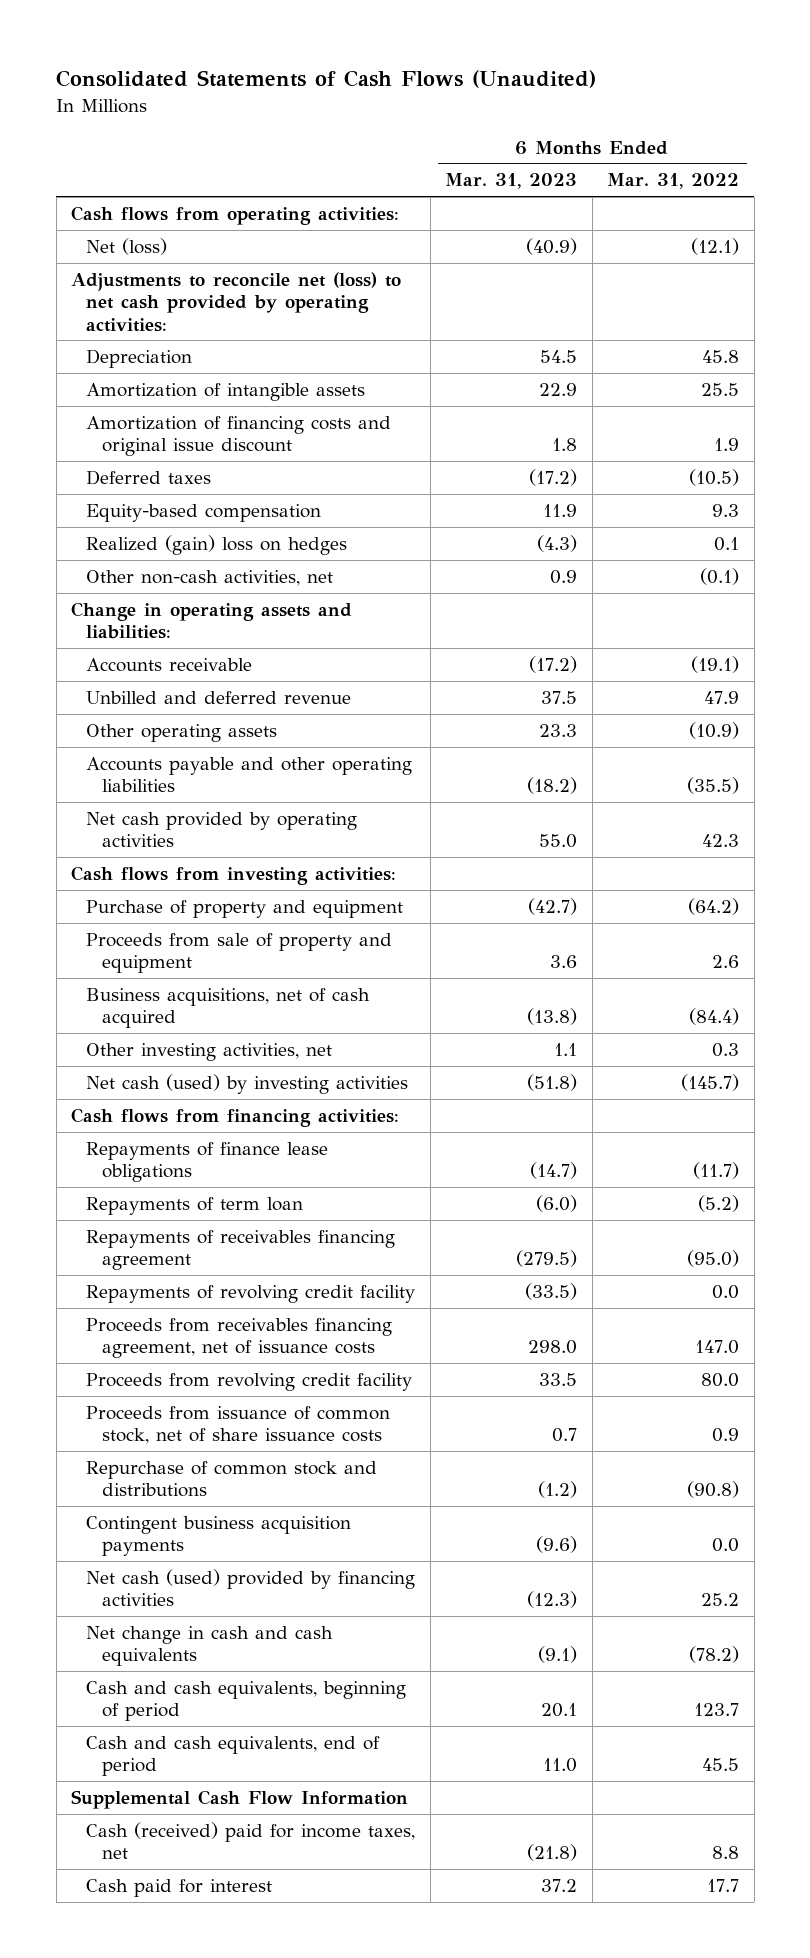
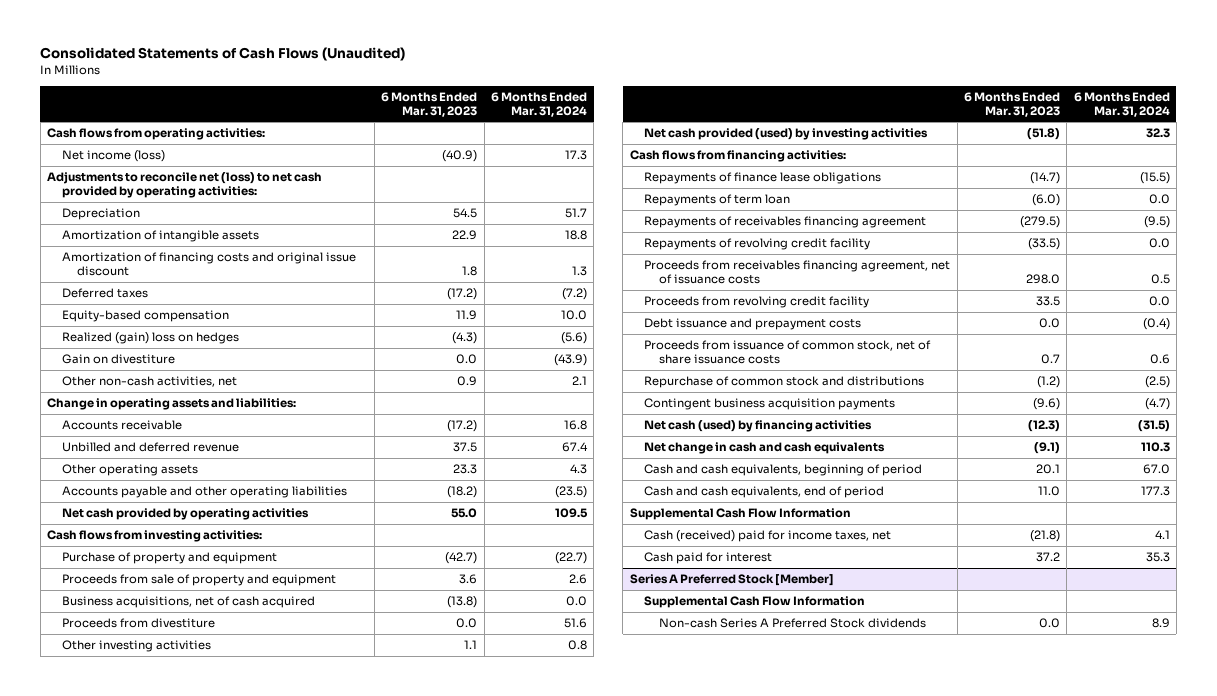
[607,173,740,190] Mar. 31, 2022 -> none
none -> [491,91,588,117] 6 Months Ended Mar. 31, 2024
[86,237,168,255] Net (loss) -> [61,150,165,163] Net income (loss)
none -> [61,354,175,365] Gain on divestiture
none -> [61,618,215,629] Proceeds from divestiture
[86,1042,333,1061] Other investing activities, net -> [61,640,211,653] Other investing activities
[86,1073,409,1094] Net cash (used) by investing activities -> [644,128,929,141] Net cash provided (used) by investing activities
none -> [644,318,862,331] Debt issuance and prepayment costs
[86,1568,416,1607] Net cash (used) provided by financing activities -> [644,420,873,433] Net cash (used) by financing activities
none -> [629,574,834,587] Series A Preferred Stock [Member]
none -> [644,596,866,609] Supplemental Cash Flow Information
none -> [659,618,927,629] Non-cash Series A Preferred Stock dividends

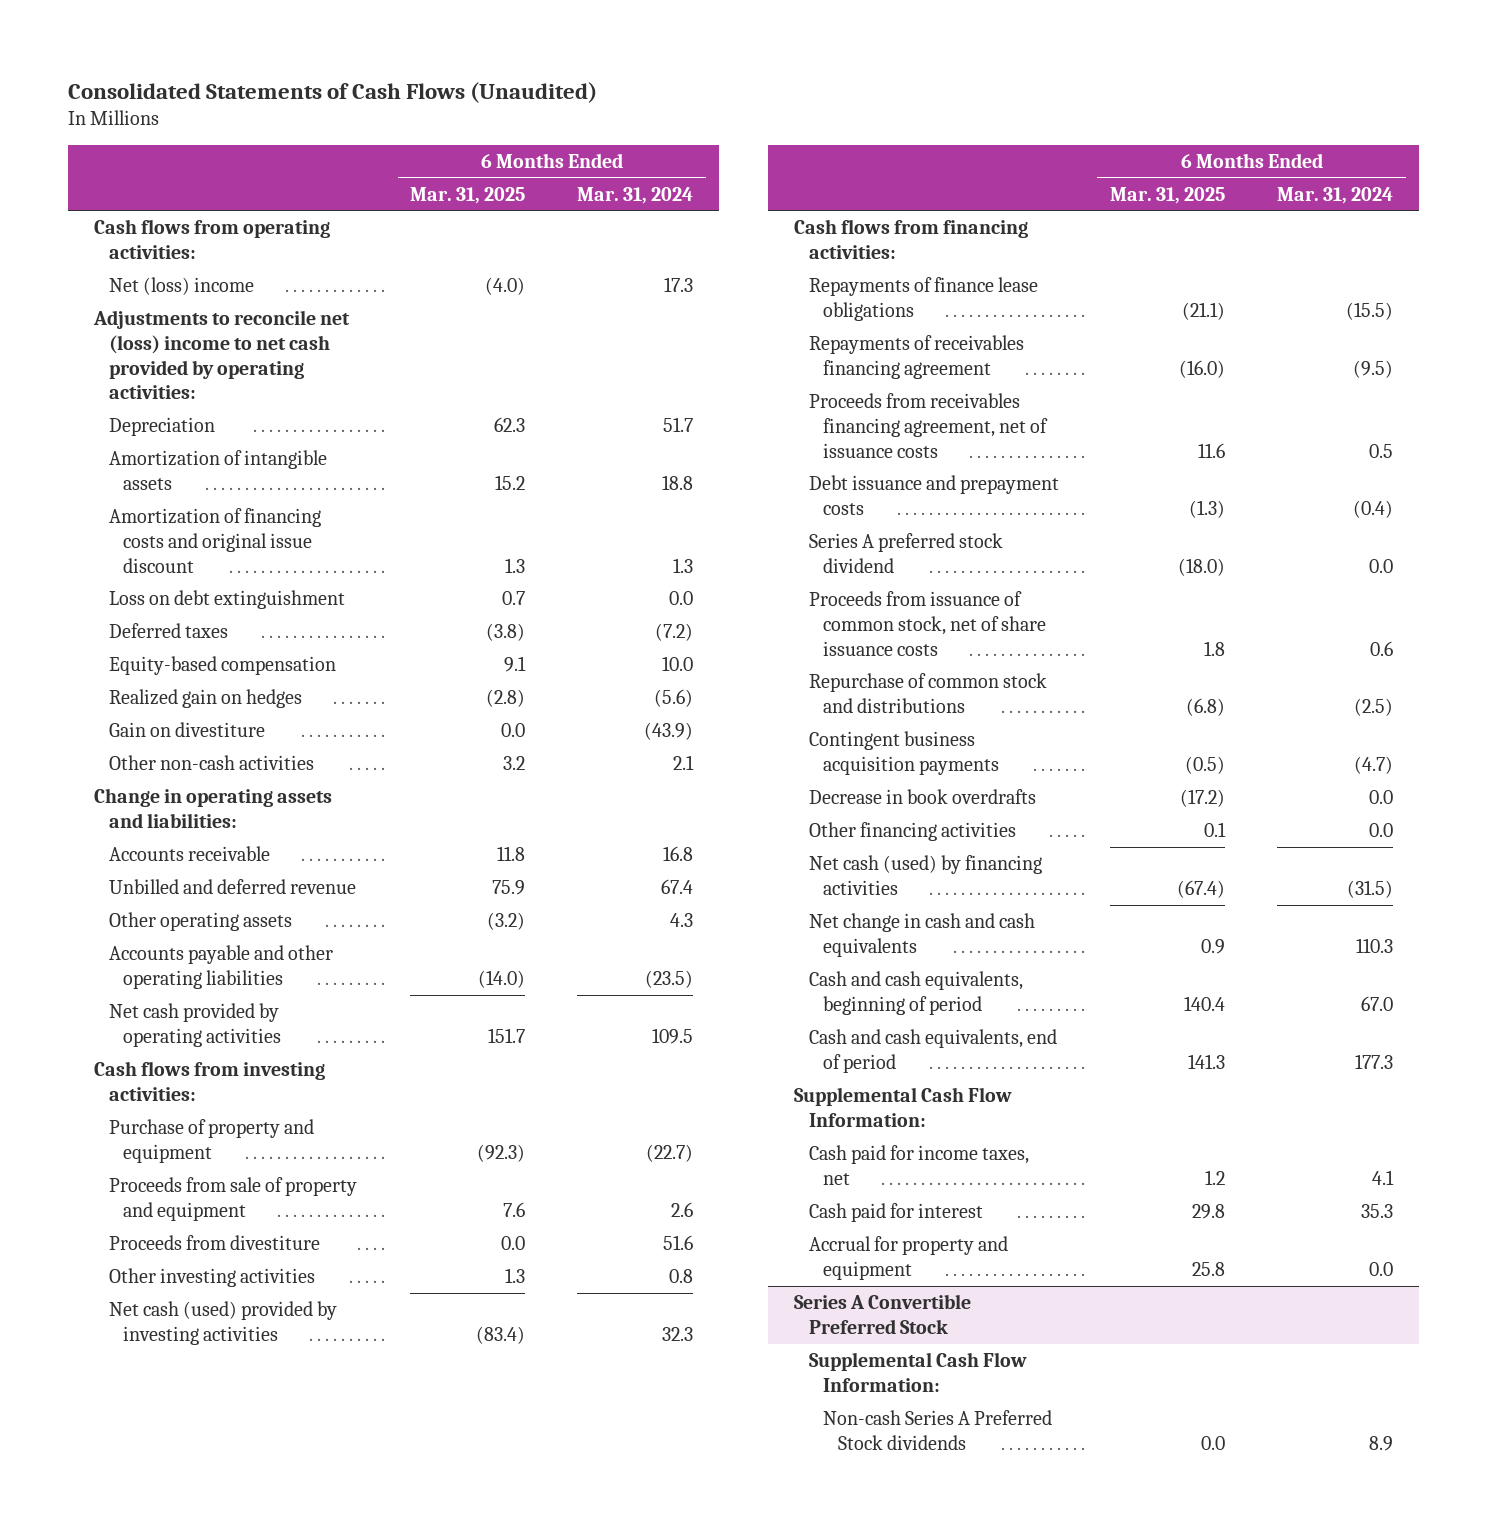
[381,91,478,117] 6 Months Ended Mar. 31, 2023 -> none
none -> [410,186,526,204] Mar. 31, 2025
[61,150,165,163] Net income (loss) -> [108,277,254,296] Net (loss) income
[47,172,323,199] Adjustments to reconcile net (loss) to net cash provided by operating activities: -> [93,310,351,400] Adjustments to reconcile net (loss) income to net cash provided by operating activities:
none -> [108,590,345,610] Loss on debt extinguishment
[61,332,239,345] Realized (gain) loss on hedges -> [108,689,302,709] Realized gain on hedges
[61,376,237,388] Other non-cash activities, net -> [108,755,314,771] Other non-cash activities
[61,596,315,609] Business acquisitions, net of cash acquired -> none
[644,128,929,141] Net cash provided (used) by investing activities -> [108,1301,337,1345] Net cash (used) provided by investing activities
[644,194,791,207] Repayments of term loan -> none
[644,238,871,251] Repayments of revolving credit facility -> none
[644,296,870,309] Proceeds from revolving credit facility -> none
none -> [808,533,1003,573] Series A preferred stock dividend
none -> [808,789,1036,805] Decrease in book overdrafts
none -> [808,822,1016,842] Other financing activities
[629,508,851,521] Supplemental Cash Flow Information -> [793,1087,1012,1127] Supplemental Cash Flow Information:
[644,530,892,543] Cash (received) paid for income taxes, net -> [808,1145,1029,1185] Cash paid for income taxes, net
none -> [808,1236,1008,1280] Accrual for property and equipment
[629,574,834,587] Series A Preferred Stock [Member] -> [793,1294,971,1334] Series A Convertible Preferred Stock
[644,596,866,609] Supplemental Cash Flow Information -> [808,1352,1027,1392] Supplemental Cash Flow Information:

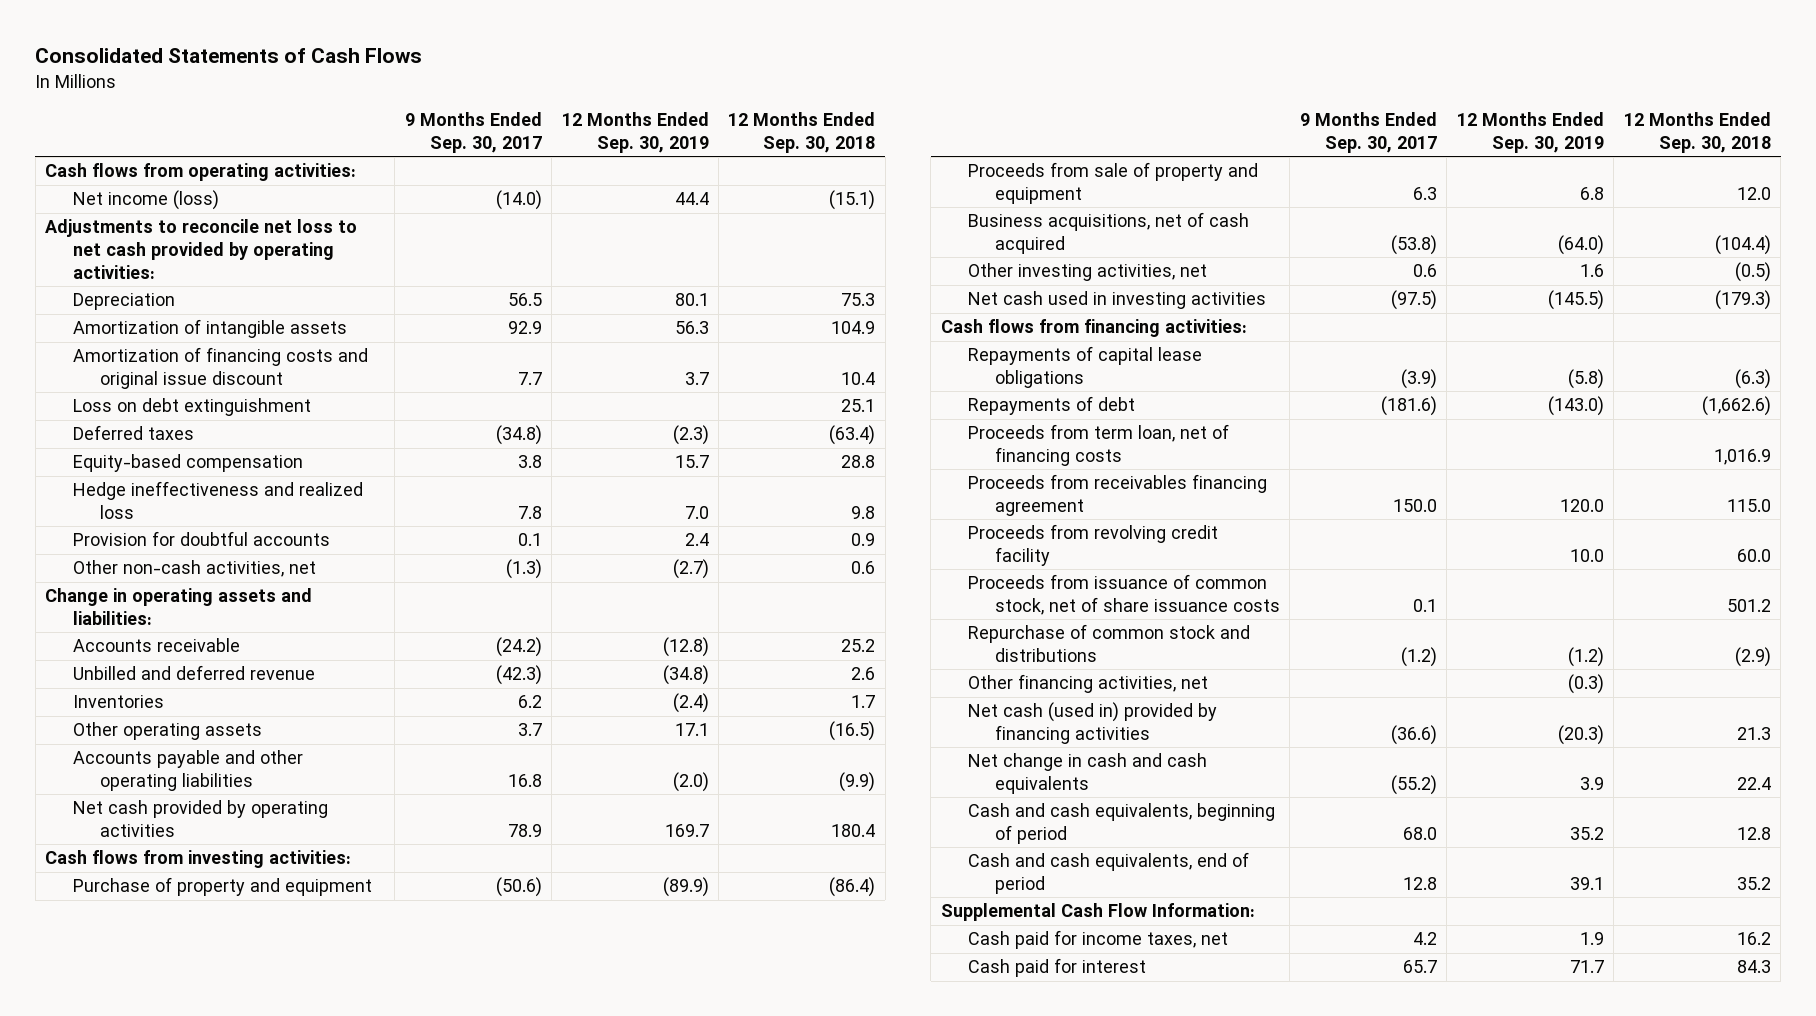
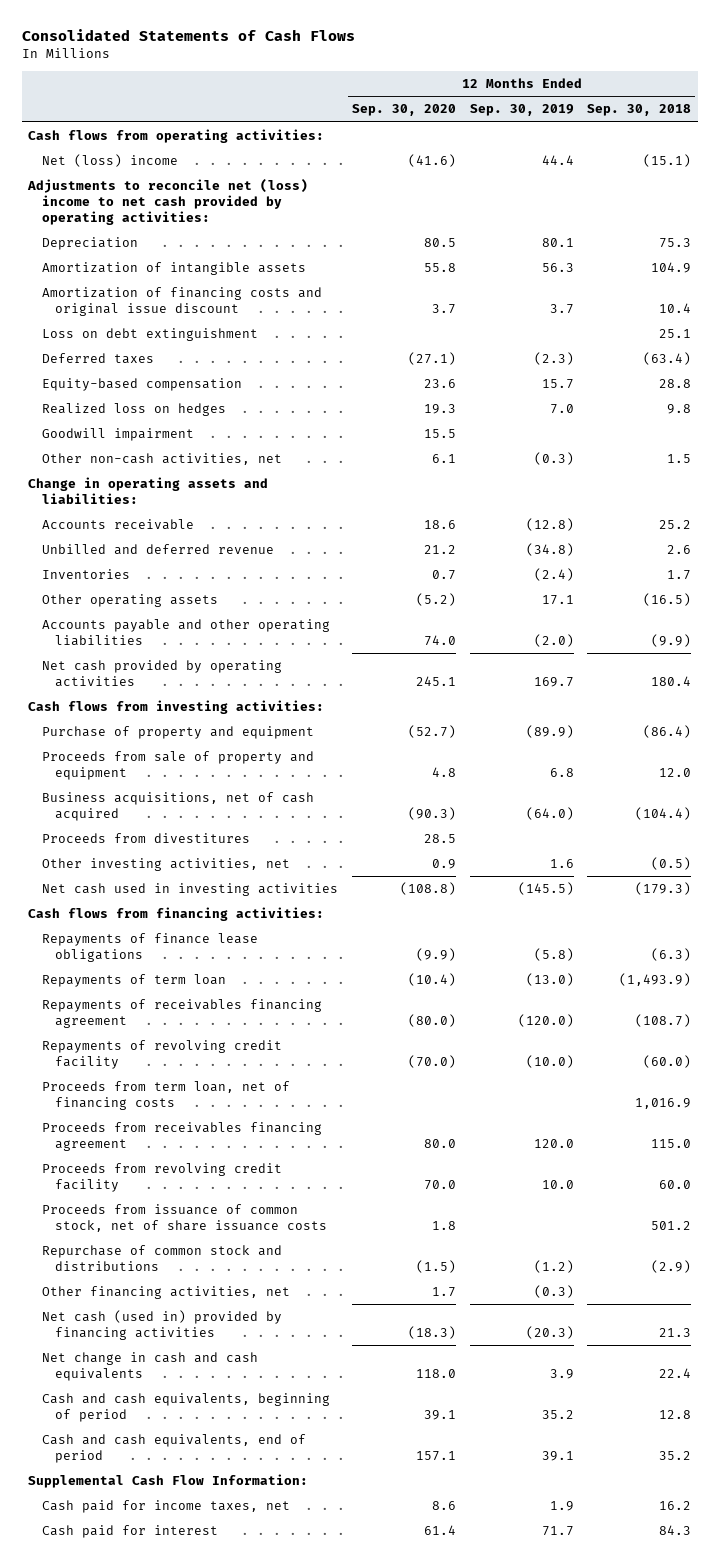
[404,112,542,153] 9 Months Ended Sep. 30, 2017 -> none
none -> [351,104,456,117] Sep. 30, 2020
[72,190,219,211] Net income (loss) -> [41,154,178,168] Net (loss) income
[45,219,358,279] Adjustments to reconcile net loss to net cash provided by operating activities: -> [27,179,309,226] Adjustments to reconcile net (loss) income to net cash provided by operating activities:
[72,531,330,547] Provision for doubtful accounts -> none
[72,481,363,519] Hedge ineffectiveness and realized loss -> [41,403,226,417] Realized loss on hedges
none -> [41,428,194,442] Goodwill impairment
[672,559,709,580] (2.7) -> [533,452,574,466] (0.3)
[851,561,876,575] 0.6 -> [667,454,692,464] 1.5
none -> [41,833,250,844] Proceeds from divestitures
[967,346,1202,388] Repayments of capital lease obligations -> [41,933,258,963] Repayments of finance lease obligations
[967,396,1135,416] Repayments of debt -> [41,974,226,988] Repayments of term loan
[1547,396,1604,417] (143.0) -> [525,973,574,987] (13.0)
[1701,396,1771,417] (1,662.6) -> [619,973,692,987] (1,493.9)
none -> [41,999,322,1029] Repayments of receivables financing agreement
none -> [41,1040,282,1070] Repayments of revolving credit facility

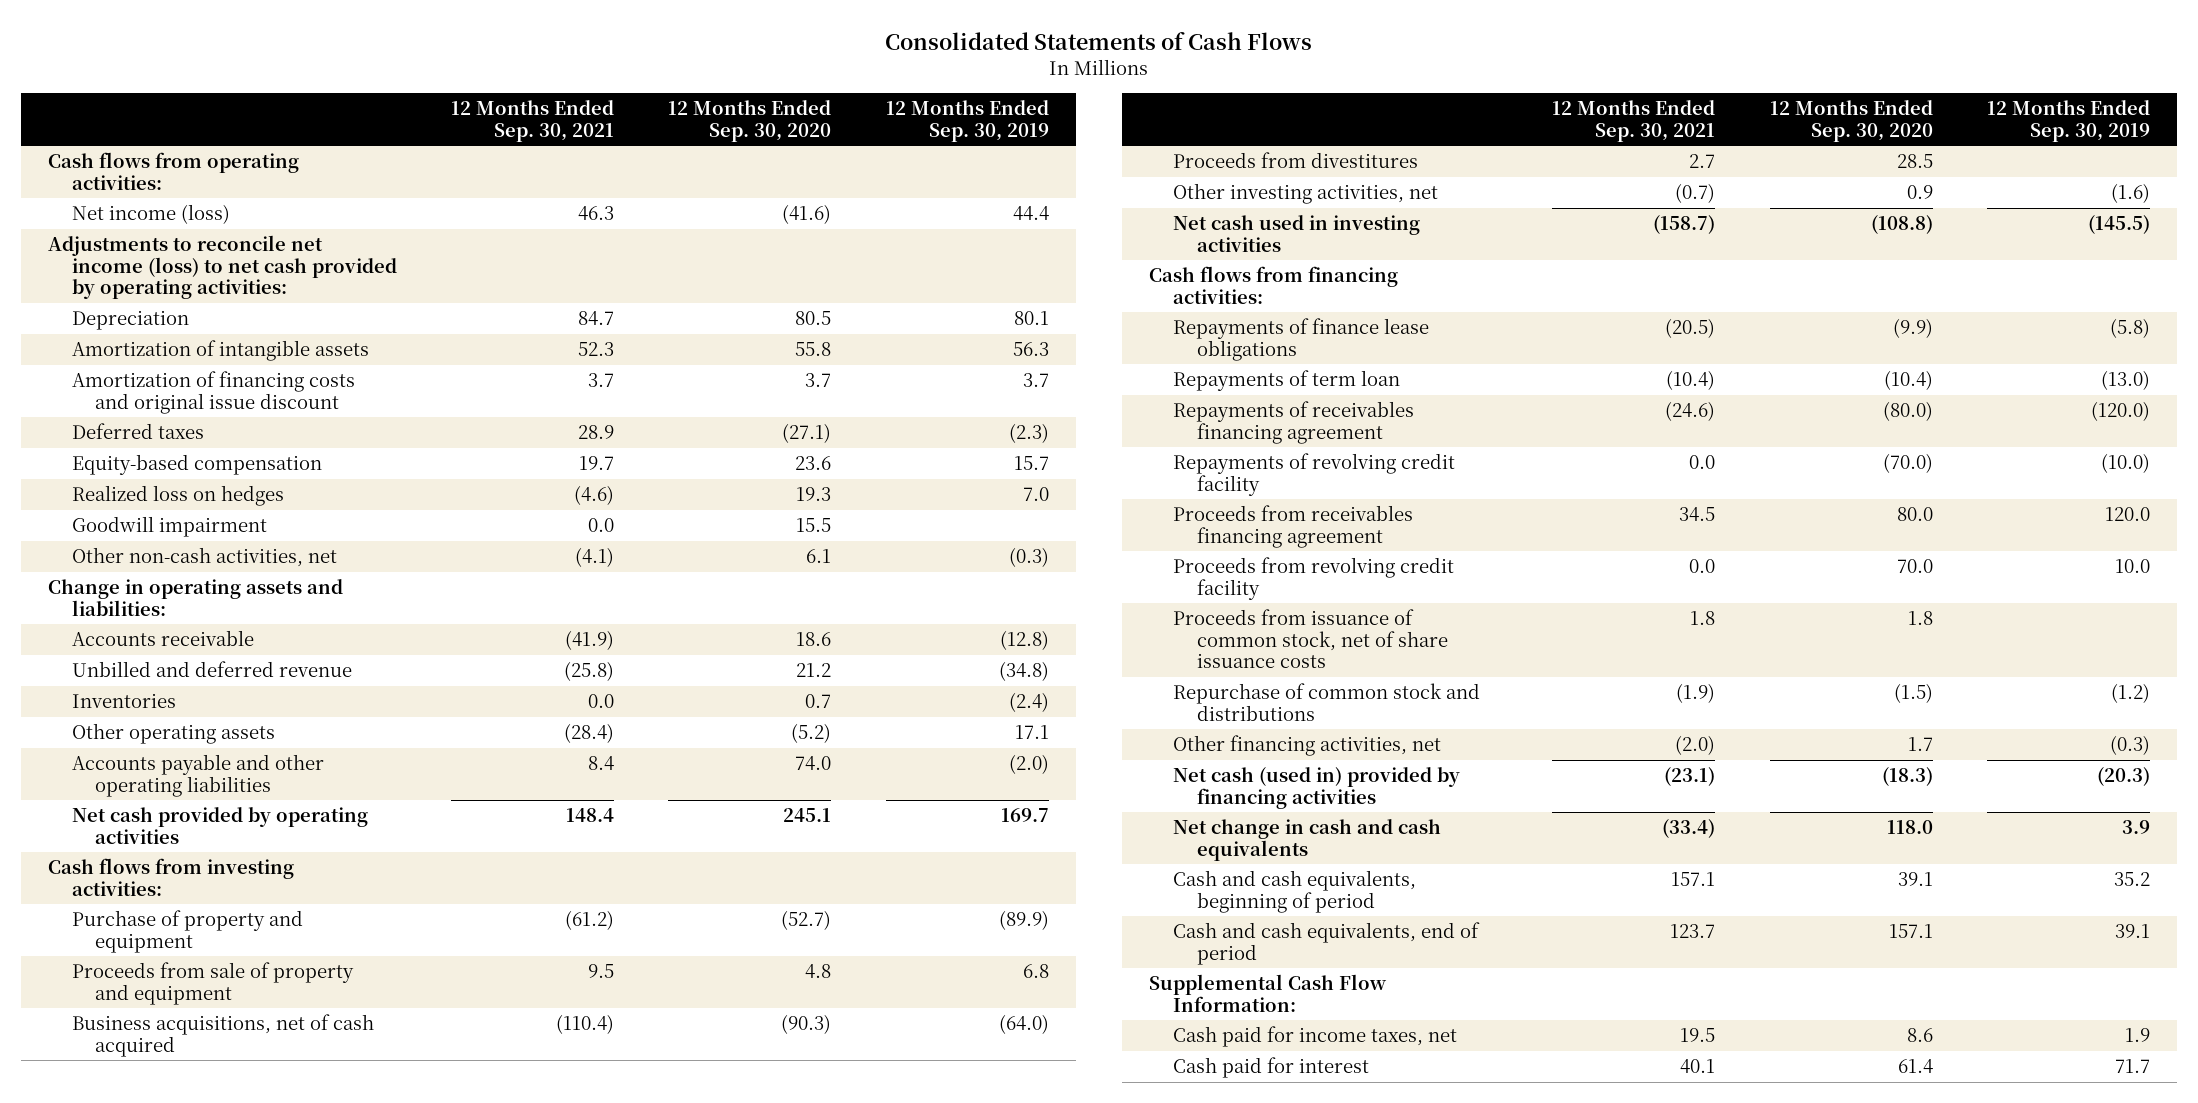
[587,104,692,117] Sep. 30, 2018 -> none
none -> [451,100,615,142] 12 Months Ended Sep. 30, 2021
[41,154,178,168] Net (loss) income -> [71,204,230,225] Net income (loss)
[27,179,309,226] Adjustments to reconcile net (loss) income to net cash provided by operating activities: -> [48,235,397,299] Adjustments to reconcile net income (loss) to net cash provided by operating activities:
[41,328,258,342] Loss on debt extinguishment -> none
[549,859,574,869] 1.6 -> [2111,183,2151,204] (1.6)
[41,1081,290,1111] Proceeds from term loan, net of financing costs -> none

